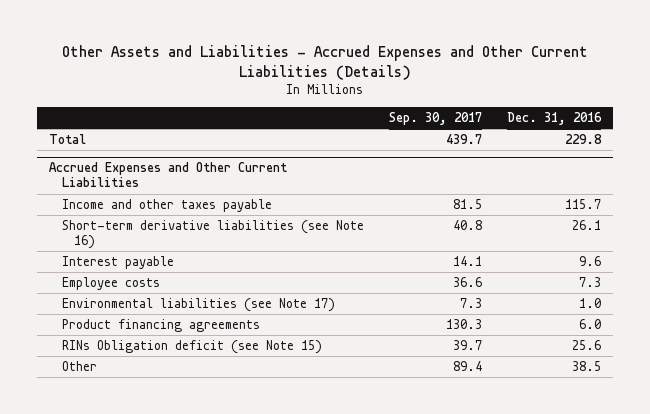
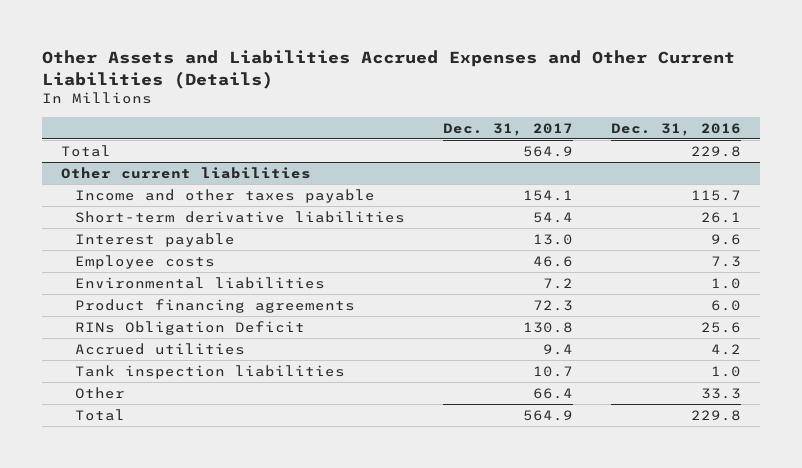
[61,44,588,80] Other Assets and Liabilities - Accrued Expenses and Other Current Liabilities (Details) -> [42,50,736,89] Other Assets and Liabilities Accrued Expenses and Other Current Liabilities (Details)
[388,111,482,125] Sep. 30, 2017 -> none
none -> [443,122,574,136] Dec. 31, 2017
[49,162,288,188] Accrued Expenses and Other Current Liabilities -> [60,166,311,179] Other current liabilities
[61,220,364,249] Short-term derivative liabilities (see Note 16) -> [75,210,406,223] Short-term derivative liabilities
[61,298,335,313] Environmental liabilities (see Note 17) -> [75,276,326,289] Environmental liabilities
[61,340,322,355] RINs Obligation deficit (see Note 15) -> [75,320,306,335] RINs Obligation Deficit
none -> [75,342,246,355] Accrued utilities
none -> [75,364,346,379] Tank inspection liabilities
[571,361,601,372] 38.5 -> [700,387,741,399] 33.3
none -> [75,408,126,421] Total

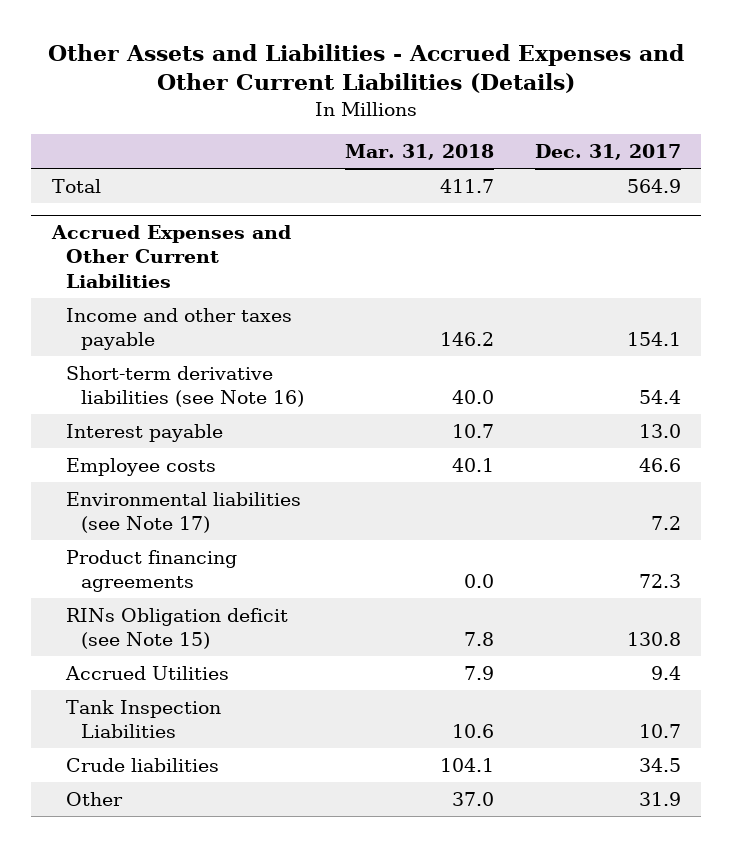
[42,50,736,89] Other Assets and Liabilities Accrued Expenses and Other Current Liabilities (Details) -> [48,43,685,94] Other Assets and Liabilities - Accrued Expenses and Other Current Liabilities (Details)
[610,122,741,136] Dec. 31, 2016 -> none
none -> [344,144,494,161] Mar. 31, 2018
[60,166,311,179] Other current liabilities -> [50,225,291,288] Accrued Expenses and Other Current Liabilities
[75,210,406,223] Short-term derivative liabilities -> [66,365,304,408] Short-term derivative liabilities (see Note 16)
[75,276,326,289] Environmental liabilities -> [66,491,302,534] Environmental liabilities (see Note 17)
[75,408,126,421] Total -> none
[75,320,306,335] RINs Obligation Deficit -> [66,607,289,650] RINs Obligation deficit (see Note 15)
[75,342,246,355] Accrued utilities -> [65,665,230,680] Accrued Utilities
[75,364,346,379] Tank inspection liabilities -> [66,699,222,739] Tank Inspection Liabilities
none -> [66,757,220,772] Crude liabilities
[533,387,574,399] 66.4 -> [638,791,681,806] 31.9

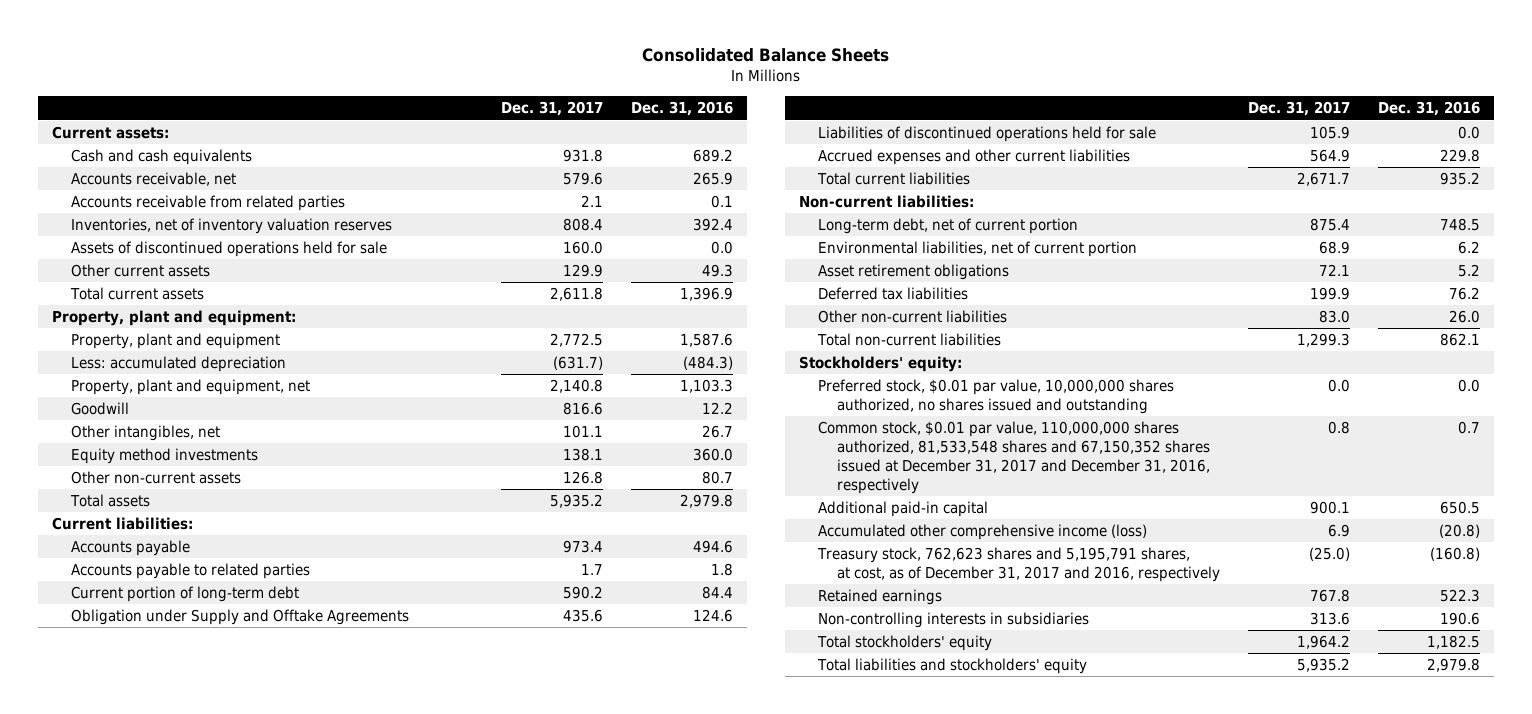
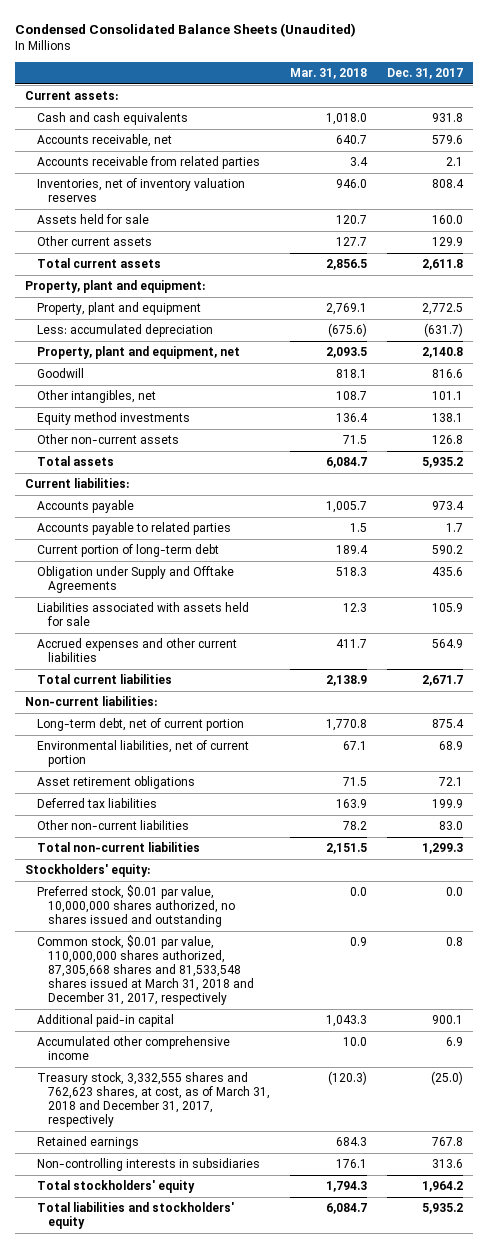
[642,48,890,63] Consolidated Balance Sheets -> [15,22,357,37] Condensed Consolidated Balance Sheets (Unaudited)
[631,101,734,117] Dec. 31, 2016 -> none
none -> [289,67,367,79] Mar. 31, 2018
[70,241,387,258] Assets of discontinued operations held for sale -> [36,214,149,225] Assets held for sale
[817,126,1156,143] Liabilities of discontinued operations held for sale -> [36,602,249,627] Liabilities associated with assets held for sale
[817,421,1210,494] Common stock, $0.01 par value, 110,000,000 shares authorized, 81,533,548 shares and 67,150,352 shares issued at December 31, 2017 and December 31, 2016, respectively -> [36,935,255,1006] Common stock, $0.01 par value, 110,000,000 shares authorized, 87,305,668 shares and 81,533,548 shares issued at March 31, 2018 and December 31, 2017, respectively
[817,524,1147,541] Accumulated other comprehensive income (loss) -> [36,1036,230,1061] Accumulated other comprehensive income
[816,547,1220,582] Treasury stock, 762,623 shares and 5,195,791 shares, at cost, as of December 31, 2017 and 2016, respectively -> [36,1072,271,1128] Treasury stock, 3,332,555 shares and 762,623 shares, at cost, as of March 31, 2018 and December 31, 2017, respectively

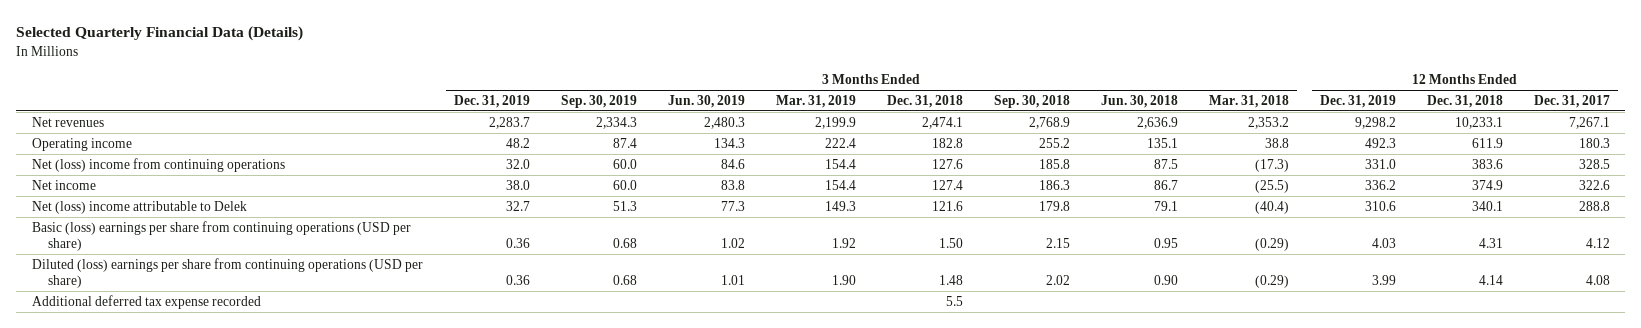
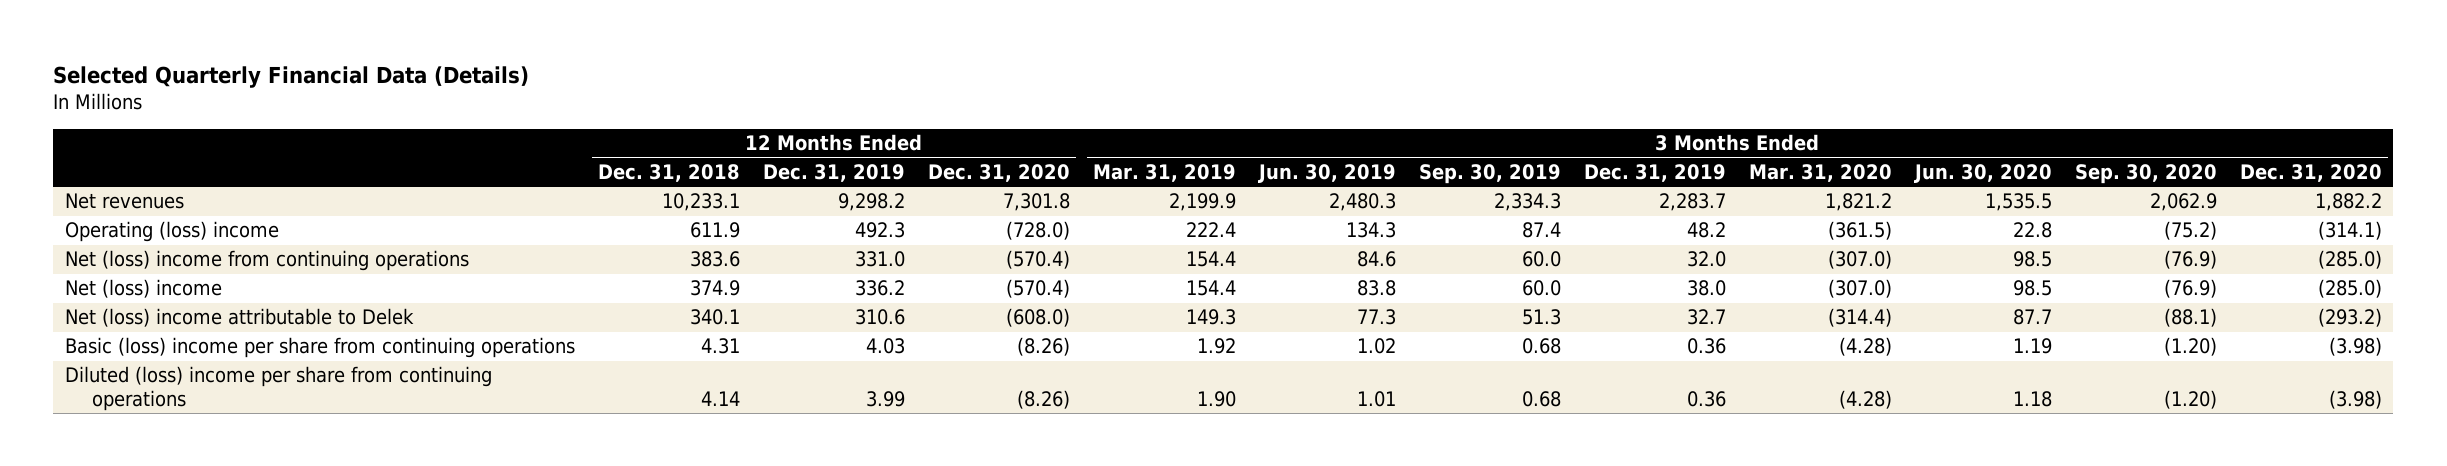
[886,94,963,108] Dec. 31, 2018 -> none
[993,94,1070,108] Sep. 30, 2018 -> none
[1100,94,1178,108] Jun. 30, 2018 -> none
[1208,94,1289,108] Mar. 31, 2018 -> none
[1533,94,1610,108] Dec. 31, 2017 -> none
none -> [927,163,1070,182] Dec. 31, 2020
none -> [1748,163,1892,182] Mar. 31, 2020
none -> [1913,163,2052,183] Jun. 30, 2020
none -> [2074,163,2217,184] Sep. 30, 2020
none -> [2239,163,2382,182] Dec. 31, 2020
[31,137,132,151] Operating income -> [64,221,279,243] Operating (loss) income
[31,179,96,190] Net income -> [64,279,222,299] Net (loss) income
[31,294,261,309] Additional deferred tax expense recorded -> none
[31,220,411,251] Basic (loss) earnings per share from continuing operations (USD per share) -> [64,337,575,359] Basic (loss) income per share from continuing operations
[31,257,423,288] Diluted (loss) earnings per share from continuing operations (USD per share) -> [64,366,492,411] Diluted (loss) income per share from continuing operations

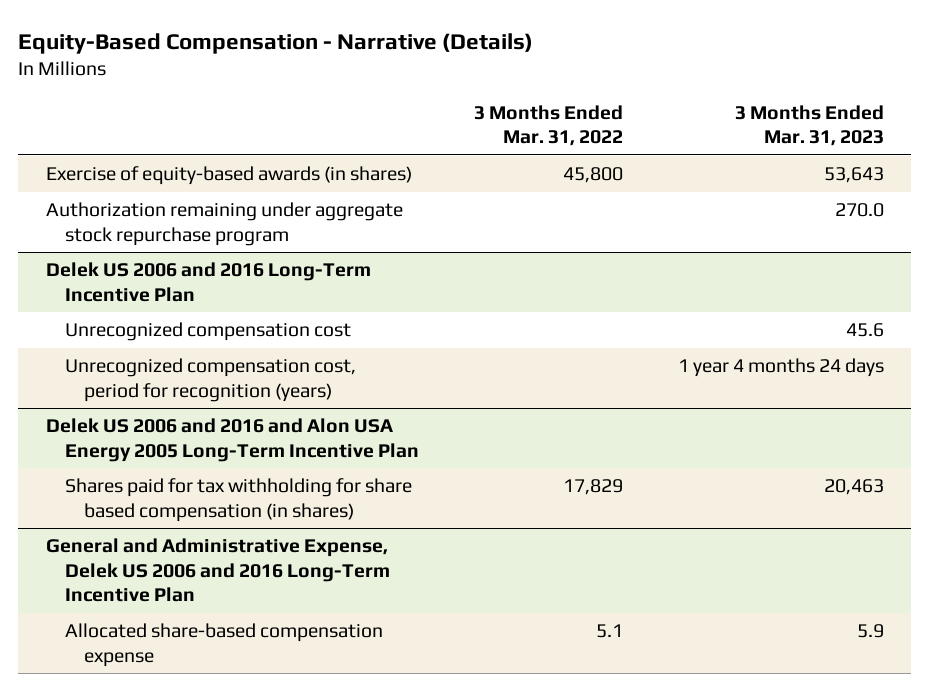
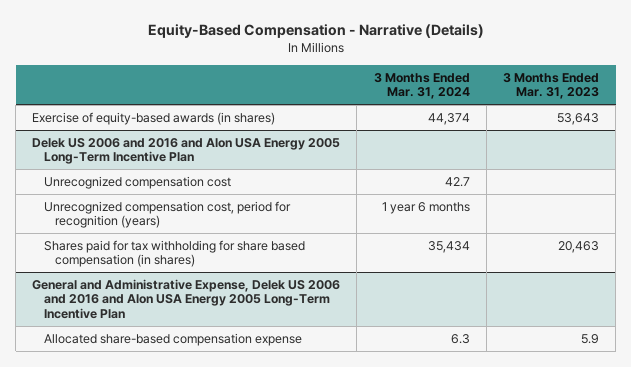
[473,104,623,147] 3 Months Ended Mar. 31, 2022 -> none
none -> [373,72,470,100] 3 Months Ended Mar. 31, 2024
[45,202,403,246] Authorization remaining under aggregate stock repurchase program -> none
[45,262,371,302] Delek US 2006 and 2016 Long-Term Incentive Plan -> none
[64,322,351,342] Unrecognized compensation cost -> none
[64,358,356,402] Unrecognized compensation cost, period for recognition (years) -> none
none -> [43,175,231,189] Unrecognized compensation cost
none -> [43,200,291,229] Unrecognized compensation cost, period for recognition (years)
[45,538,390,602] General and Administrative Expense, Delek US 2006 and 2016 Long-Term Incentive Plan -> [32,278,341,320] General and Administrative Expense, Delek US 2006 and 2016 and Alon USA Energy 2005 Long-Term Incentive Plan

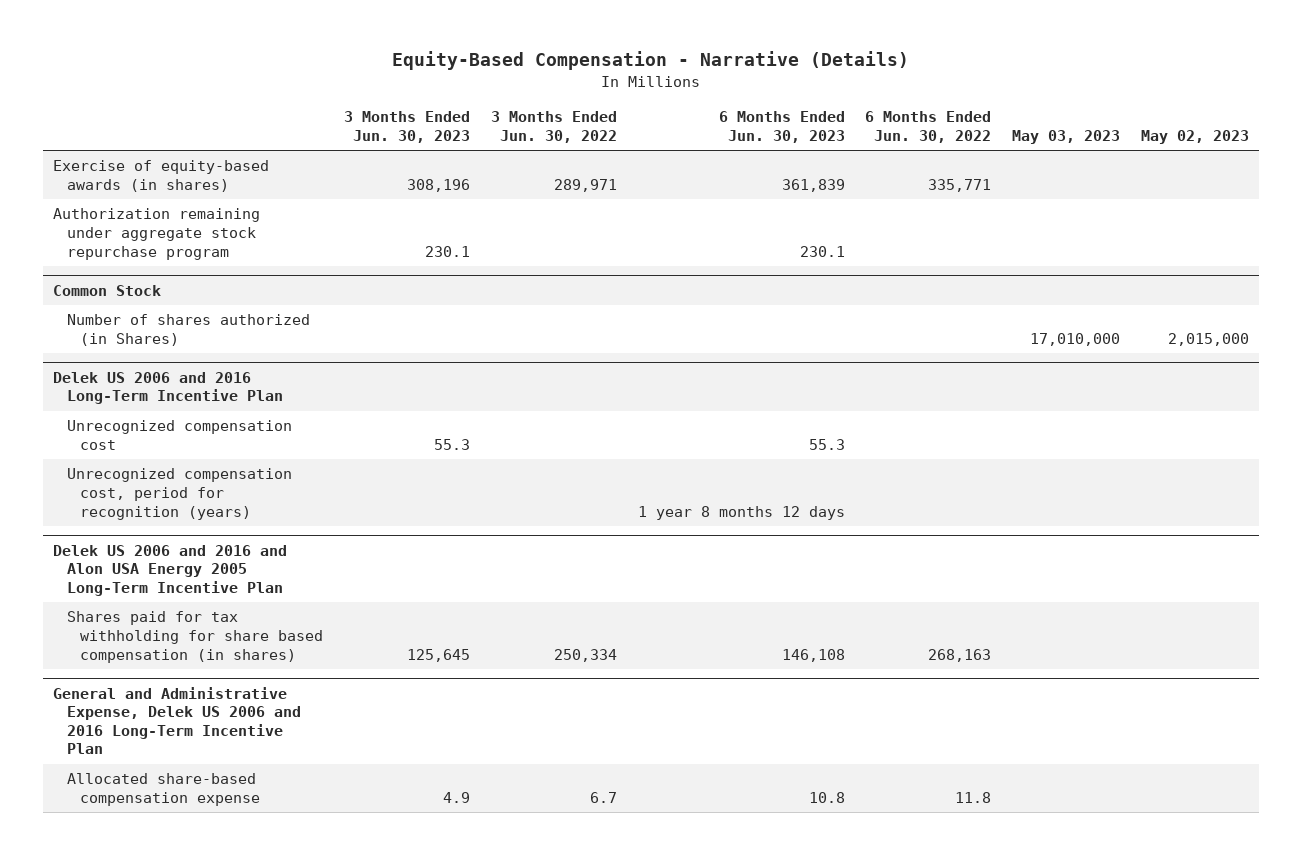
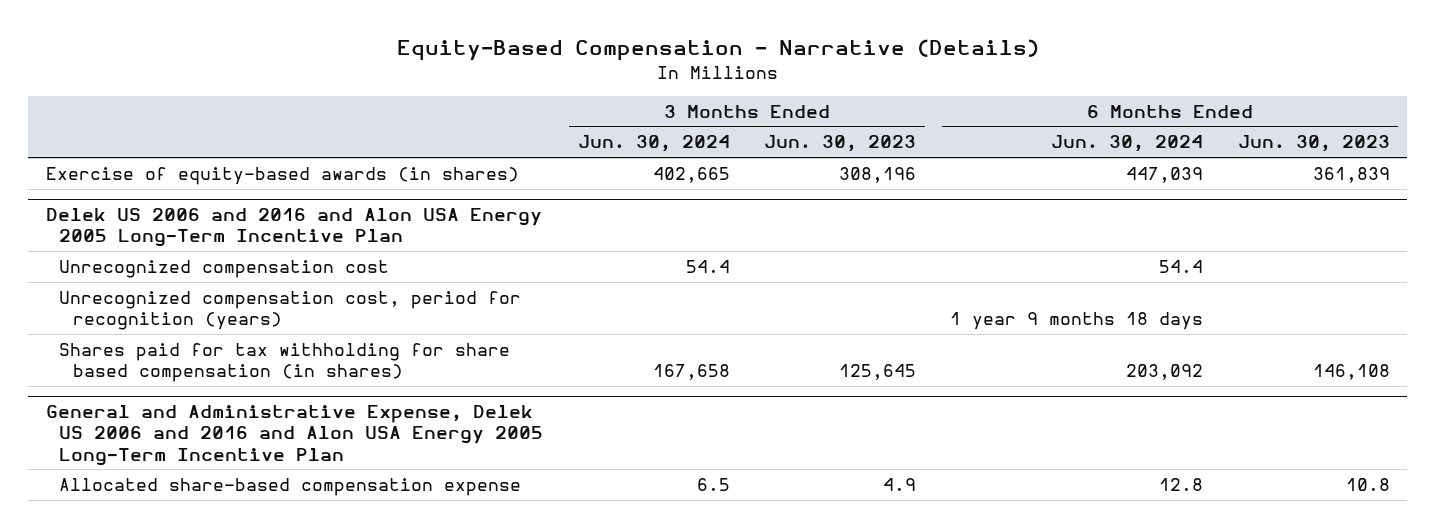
[490,111,617,143] 3 Months Ended Jun. 30, 2022 -> none
[865,111,992,143] 6 Months Ended Jun. 30, 2022 -> none
[1012,129,1121,144] May 03, 2023 -> none
[1140,129,1249,144] May 02, 2023 -> none
none -> [577,135,730,153] Jun. 30, 2024
none -> [1051,135,1204,153] Jun. 30, 2024
[53,208,261,260] Authorization remaining under aggregate stock repurchase program -> none
[53,284,162,296] Common Stock -> none
[66,314,310,347] Number of shares authorized (in Shares) -> none
[53,371,283,405] Delek US 2006 and 2016 Long-Term Incentive Plan -> none
[66,420,292,451] Unrecognized compensation cost -> none
[66,468,292,520] Unrecognized compensation cost, period for recognition (years) -> none
none -> [59,259,390,278] Unrecognized compensation cost
none -> [59,290,522,330] Unrecognized compensation cost, period for recognition (years)
[53,686,301,755] General and Administrative Expense, Delek US 2006 and 2016 Long-Term Incentive Plan -> [45,405,544,466] General and Administrative Expense, Delek US 2006 and 2016 and Alon USA Energy 2005 Long-Term Incentive Plan

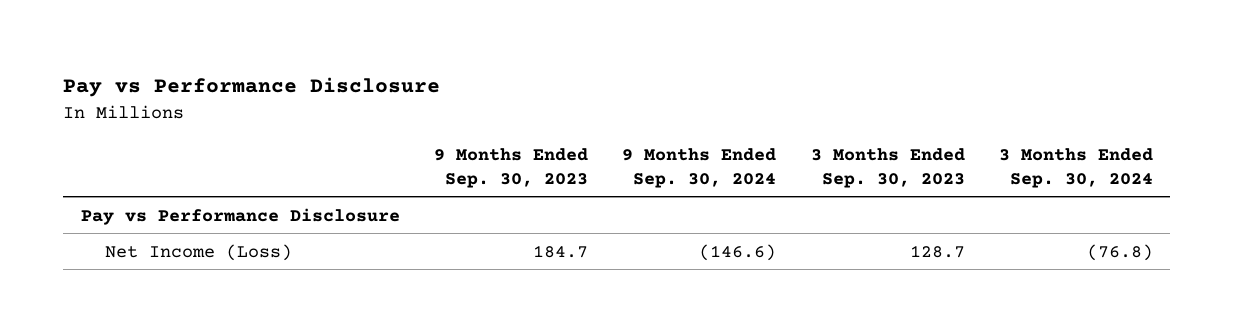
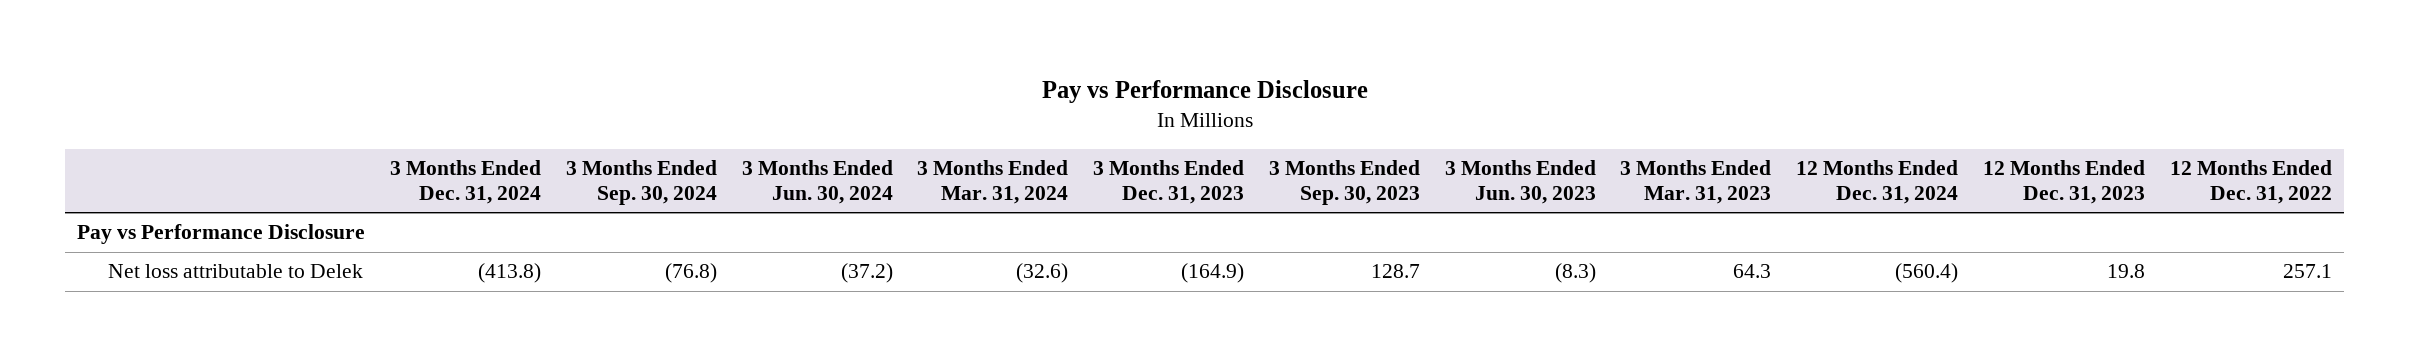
[433,147,588,188] 9 Months Ended Sep. 30, 2023 -> none
[622,147,777,188] 9 Months Ended Sep. 30, 2024 -> none
none -> [390,159,542,204] 3 Months Ended Dec. 31, 2024
none -> [741,159,893,204] 3 Months Ended Jun. 30, 2024
none -> [917,159,1069,204] 3 Months Ended Mar. 31, 2024
none -> [1093,159,1245,204] 3 Months Ended Dec. 31, 2023
none -> [1444,159,1596,204] 3 Months Ended Jun. 30, 2023
none -> [1620,159,1772,204] 3 Months Ended Mar. 31, 2023
none -> [1796,159,1959,204] 12 Months Ended Dec. 31, 2024
none -> [1982,159,2145,204] 12 Months Ended Dec. 31, 2023
none -> [2169,159,2332,204] 12 Months Ended Dec. 31, 2022
[104,243,292,261] Net Income (Loss) -> [107,264,363,279] Net loss attributable to Delek

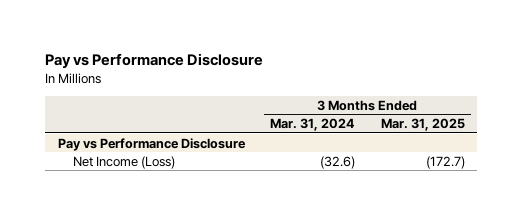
[390,159,542,204] 3 Months Ended Dec. 31, 2024 -> none
[565,159,717,205] 3 Months Ended Sep. 30, 2024 -> none
[741,159,893,204] 3 Months Ended Jun. 30, 2024 -> none
[1093,159,1245,204] 3 Months Ended Dec. 31, 2023 -> none
[1268,159,1420,205] 3 Months Ended Sep. 30, 2023 -> none
[1444,159,1596,204] 3 Months Ended Jun. 30, 2023 -> none
[1620,159,1772,204] 3 Months Ended Mar. 31, 2023 -> none
[1796,159,1959,204] 12 Months Ended Dec. 31, 2024 -> none
[1982,159,2145,204] 12 Months Ended Dec. 31, 2023 -> none
[2169,159,2332,204] 12 Months Ended Dec. 31, 2022 -> none
none -> [380,118,465,132] Mar. 31, 2025
[107,264,363,279] Net loss attributable to Delek -> [73,155,176,169] Net Income (Loss)

